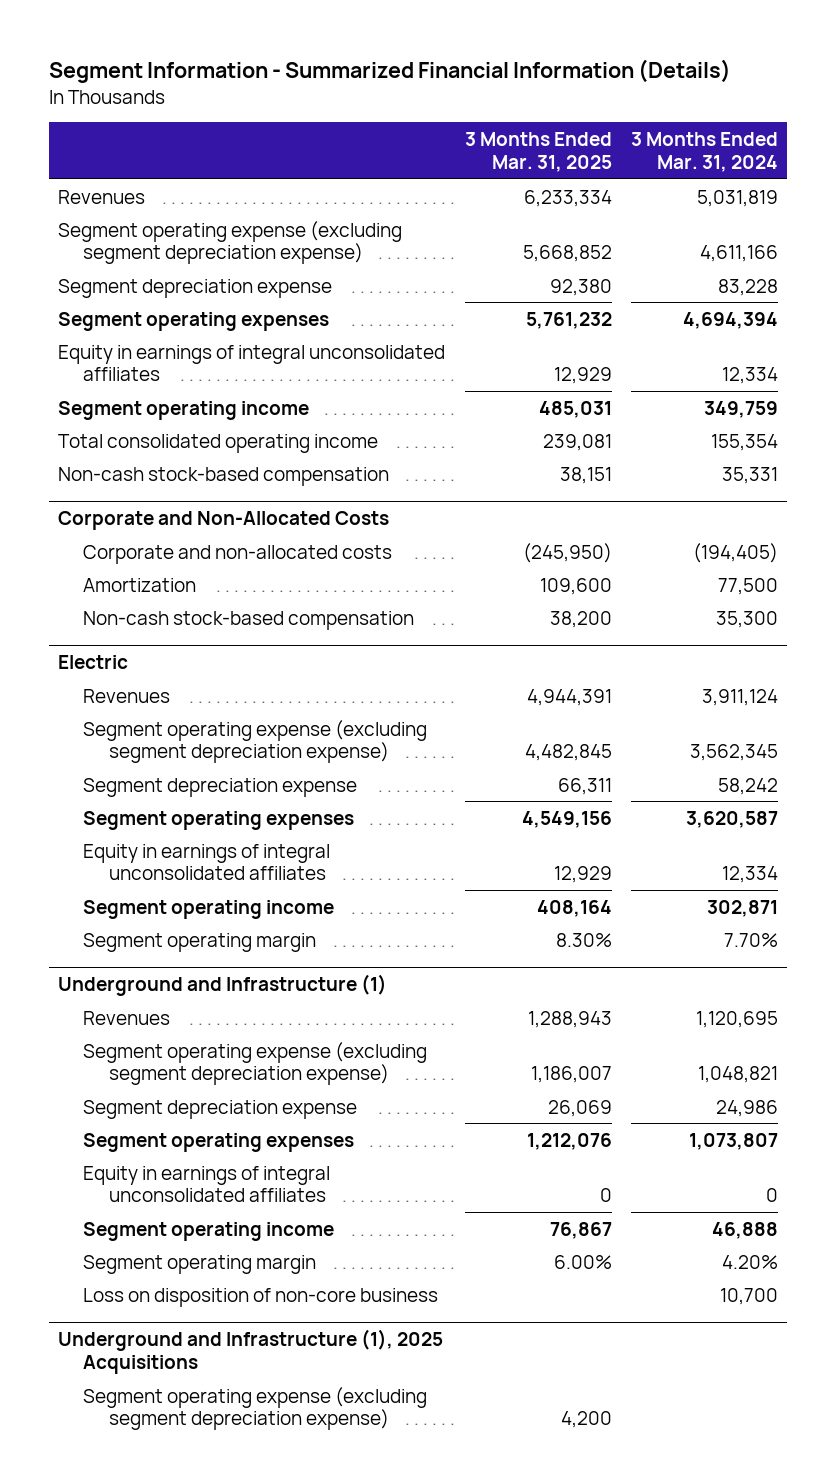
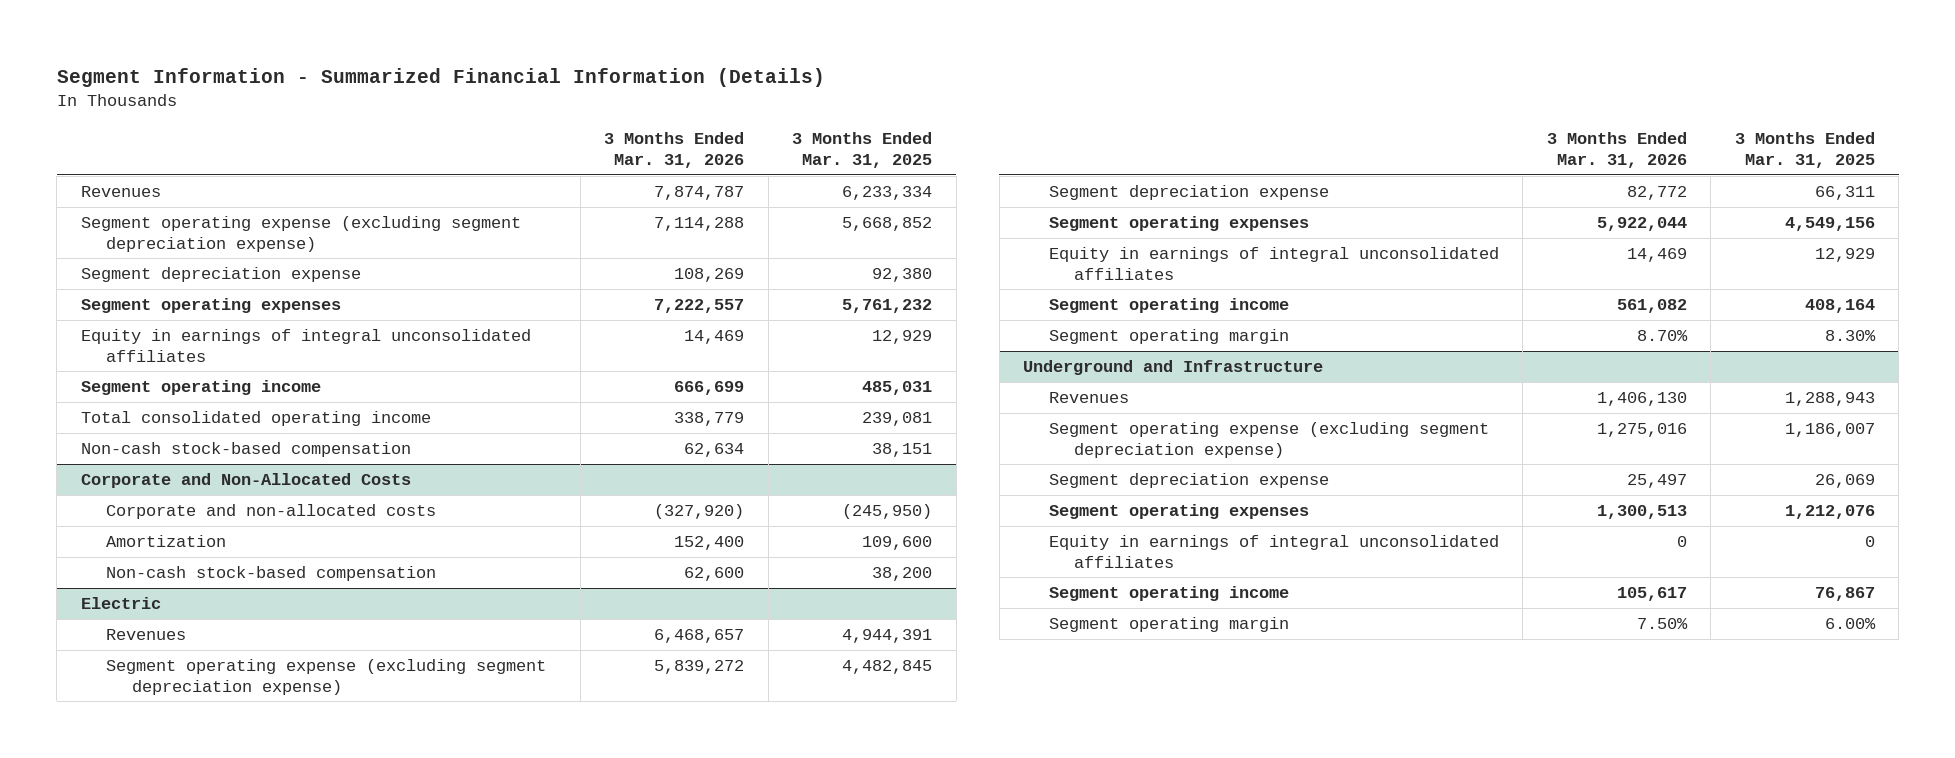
[630,132,778,172] 3 Months Ended Mar. 31, 2024 -> none
none -> [604,132,745,169] 3 Months Ended Mar. 31, 2026
[58,974,388,997] Underground and Infrastructure (1) -> [1022,359,1323,375] Underground and Infrastructure
[83,1287,439,1307] Loss on disposition of non-core business -> none
[58,1329,444,1374] Underground and Infrastructure (1), 2025 Acquisitions -> none
[83,1386,428,1431] Segment operating expense (excluding segment depreciation expense) -> none

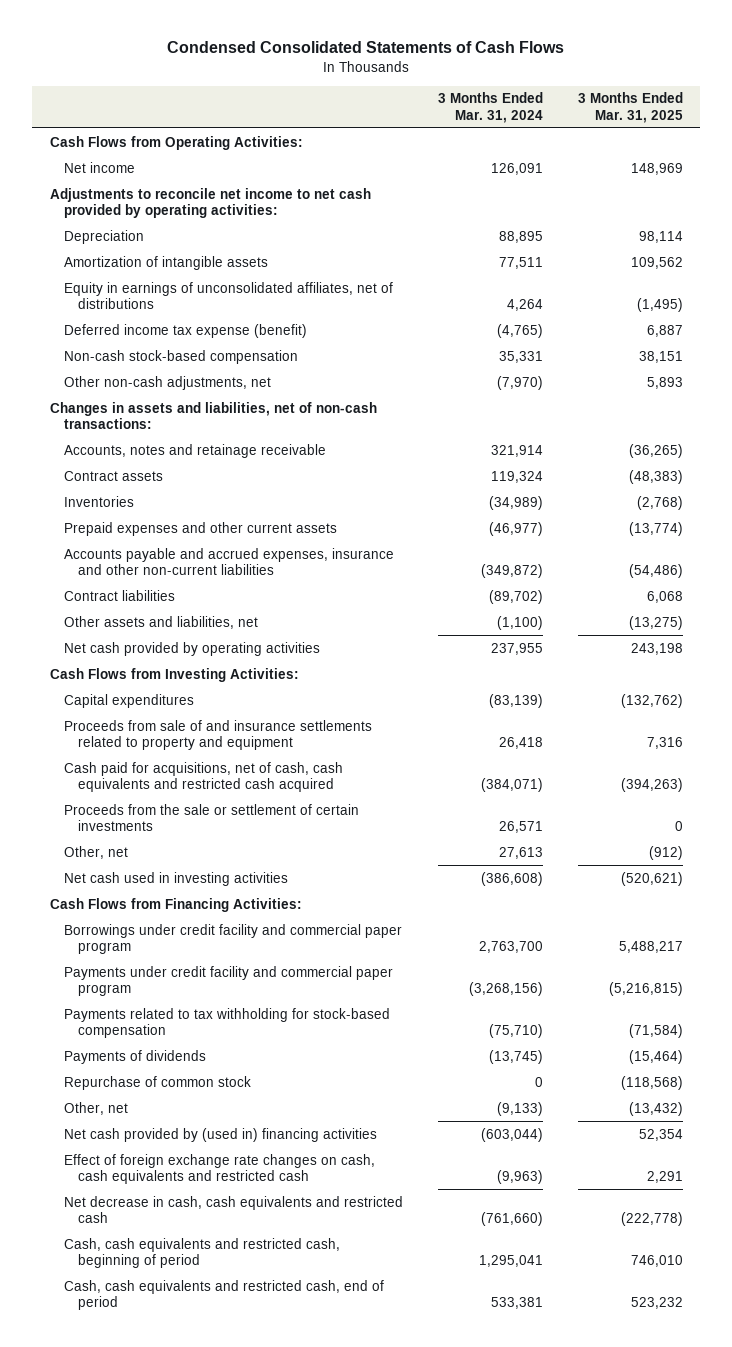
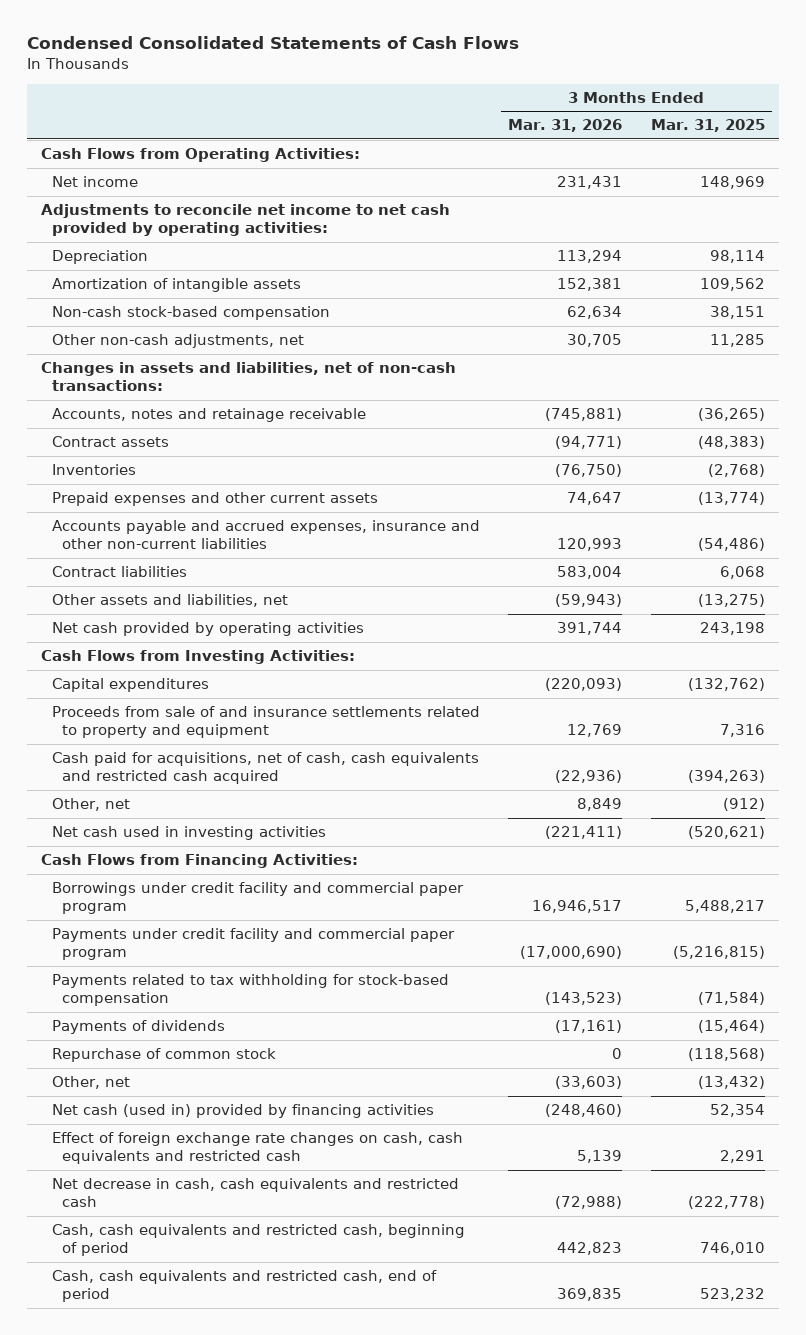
[437,92,543,123] 3 Months Ended Mar. 31, 2024 -> none
none -> [508,119,623,133] Mar. 31, 2026
[63,281,393,310] Equity in earnings of unconsolidated affiliates, net of distributions -> none
[63,323,307,338] Deferred income tax expense (benefit) -> none
[646,376,683,389] 5,893 -> [709,334,765,348] 11,285
[63,803,359,832] Proceeds from the sale or settlement of certain investments -> none
[63,1127,377,1142] Net cash provided by (used in) financing activities -> [51,1104,434,1119] Net cash (used in) provided by financing activities

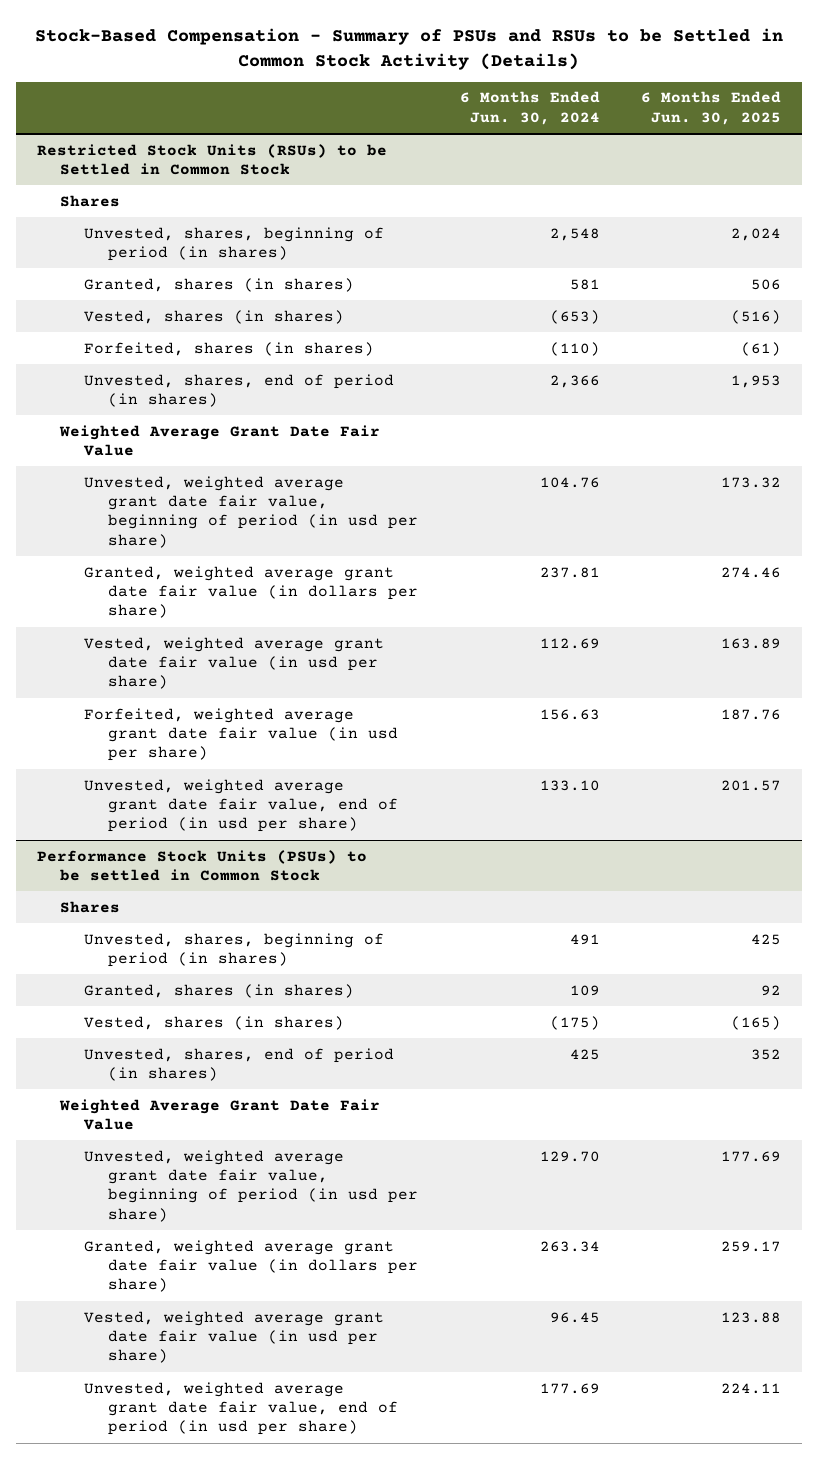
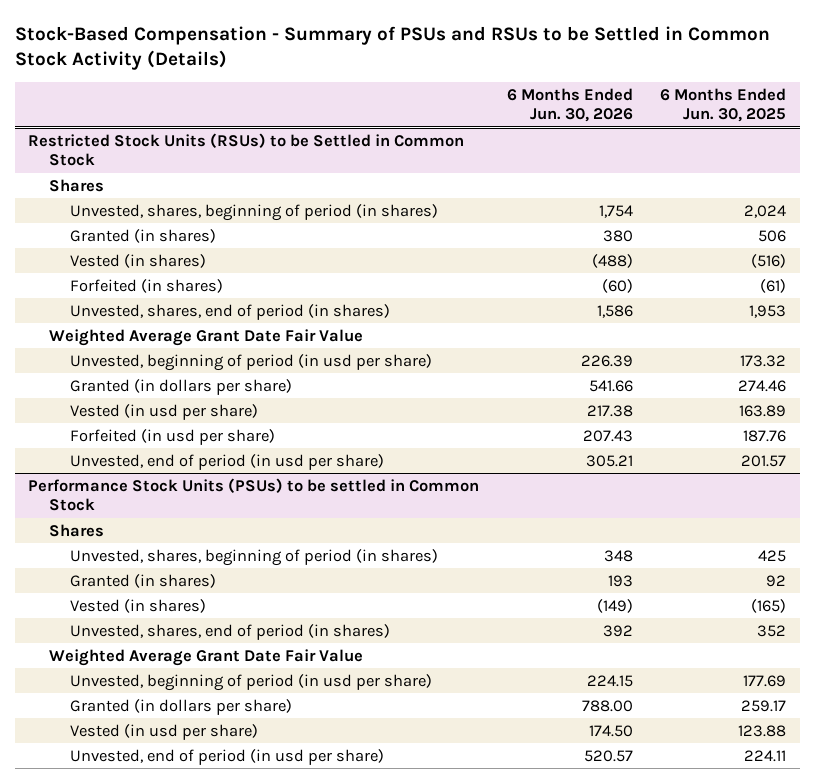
[459,91,600,125] 6 Months Ended Jun. 30, 2024 -> none
none -> [506,87,633,123] 6 Months Ended Jun. 30, 2026
[84,277,355,292] Granted, shares (in shares) -> [70,228,217,243] Granted (in shares)
[84,309,345,324] Vested, shares (in shares) -> [70,253,207,268] Vested (in shares)
[84,341,375,356] Forfeited, shares (in shares) -> [70,278,224,293] Forfeited (in shares)
[84,475,418,548] Unvested, weighted average grant date fair value, beginning of period (in usd per share) -> [70,353,433,371] Unvested, beginning of period (in usd per share)
[84,565,418,619] Granted, weighted average grant date fair value (in dollars per share) -> [70,378,293,395] Granted (in dollars per share)
[84,636,385,690] Vested, weighted average grant date fair value (in usd per share) -> [70,403,259,420] Vested (in usd per share)
[84,707,398,762] Forfeited, weighted average grant date fair value (in usd per share) -> [70,428,276,445] Forfeited (in usd per share)
[84,778,398,833] Unvested, weighted average grant date fair value, end of period (in usd per share) -> [70,453,385,470] Unvested, end of period (in usd per share)
[84,983,355,998] Granted, shares (in shares) -> [70,573,217,588] Granted (in shares)
[84,1015,345,1030] Vested, shares (in shares) -> [70,598,207,613] Vested (in shares)
[84,1149,418,1222] Unvested, weighted average grant date fair value, beginning of period (in usd per share) -> [70,673,433,691] Unvested, beginning of period (in usd per share)
[84,1239,418,1293] Granted, weighted average grant date fair value (in dollars per share) -> [70,698,293,715] Granted (in dollars per share)
[84,1310,385,1364] Vested, weighted average grant date fair value (in usd per share) -> [70,723,259,740] Vested (in usd per share)
[84,1381,398,1436] Unvested, weighted average grant date fair value, end of period (in usd per share) -> [70,748,385,765] Unvested, end of period (in usd per share)

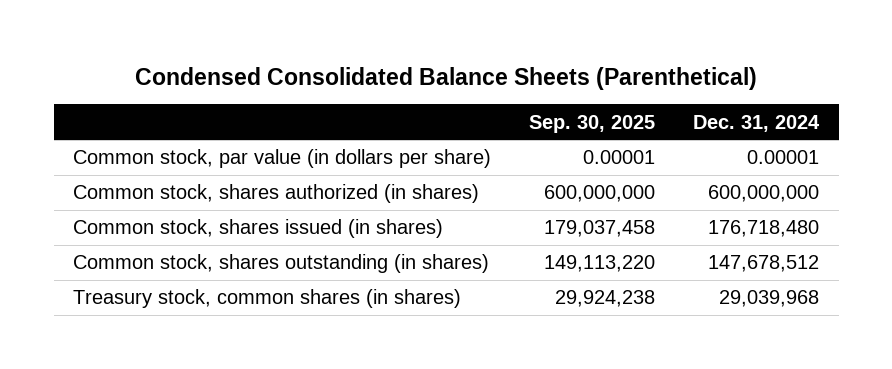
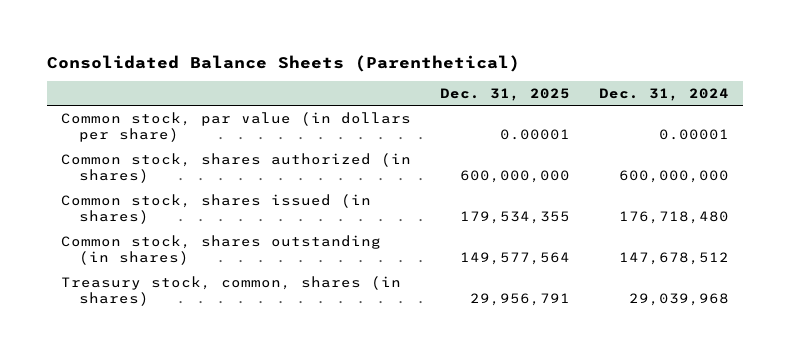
[135,66,758,90] Condensed Consolidated Balance Sheets (Parenthetical) -> [46,54,520,72] Consolidated Balance Sheets (Parenthetical)
[529,114,656,133] Sep. 30, 2025 -> none
none -> [439,88,570,102] Dec. 31, 2025
[72,289,461,309] Treasury stock, common shares (in shares) -> [61,275,402,307] Treasury stock, common, shares (in shares)

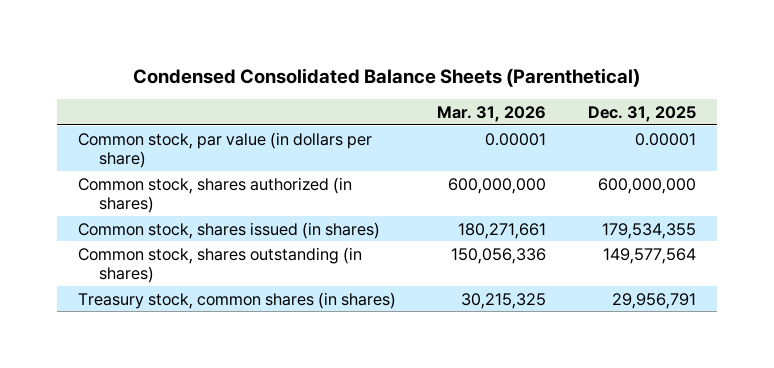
[46,54,520,72] Consolidated Balance Sheets (Parenthetical) -> [132,67,640,87] Condensed Consolidated Balance Sheets (Parenthetical)
[598,88,729,102] Dec. 31, 2024 -> none
none -> [437,105,547,122] Mar. 31, 2026
[61,275,402,307] Treasury stock, common, shares (in shares) -> [77,291,396,309] Treasury stock, common shares (in shares)

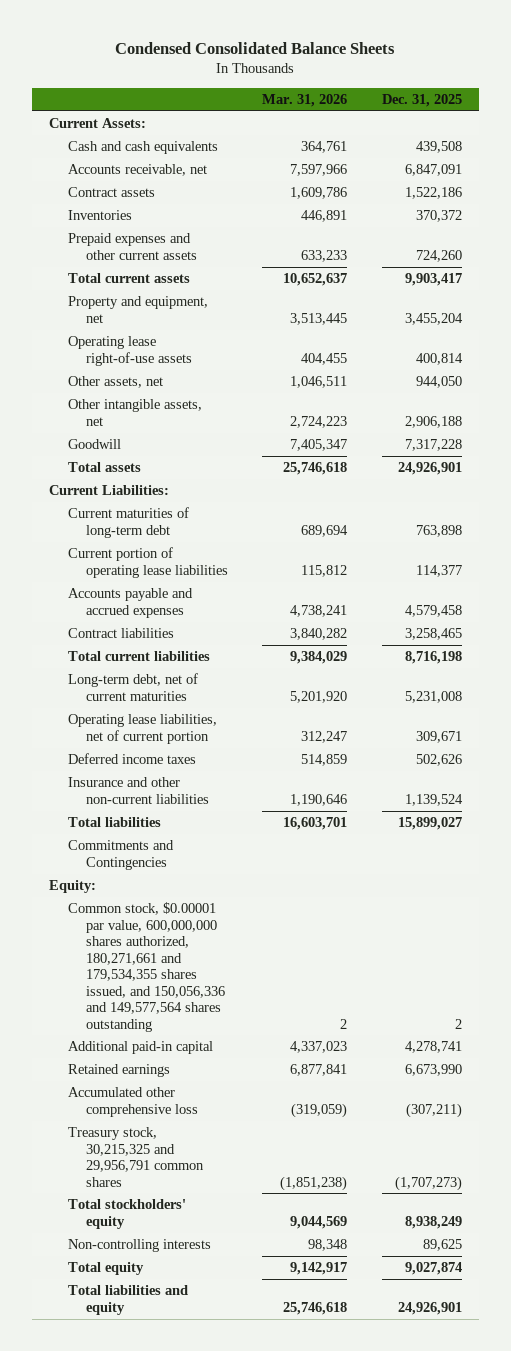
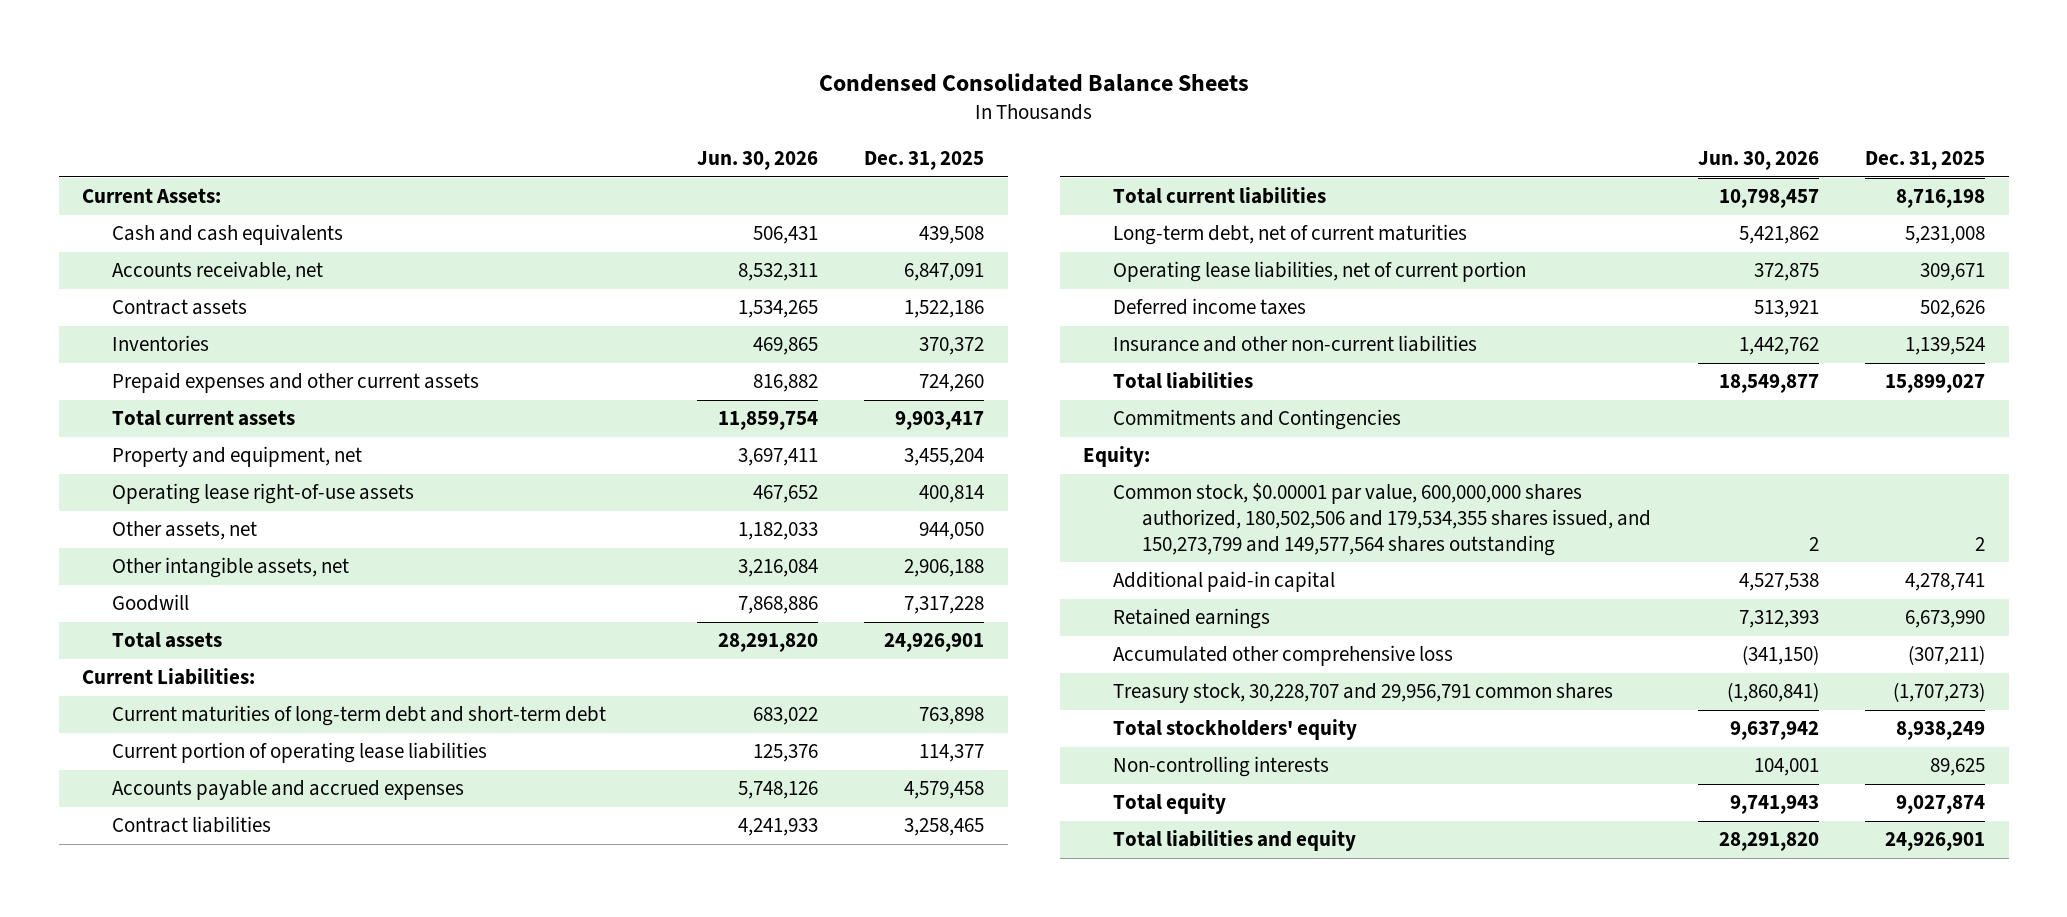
[262,93,348,107] Mar. 31, 2026 -> none
none -> [696,151,818,171] Jun. 30, 2026
[67,507,189,538] Current maturities of long-term debt -> [111,705,606,727] Current maturities of long-term debt and short-term debt
[67,902,225,1032] Common stock, $0.00001 par value, 600,000,000 shares authorized, 180,271,661 and 179,534,355 shares issued, and 150,056,336 and 149,577,564 shares outstanding -> [1112,483,1652,556] Common stock, $0.00001 par value, 600,000,000 shares authorized, 180,502,506 and 179,534,355 shares issued, and 150,273,799 and 149,577,564 shares outstanding
[67,1127,204,1187] Treasury stock, 30,215,325 and 29,956,791 common shares -> [1112,683,1613,704] Treasury stock, 30,228,707 and 29,956,791 common shares

